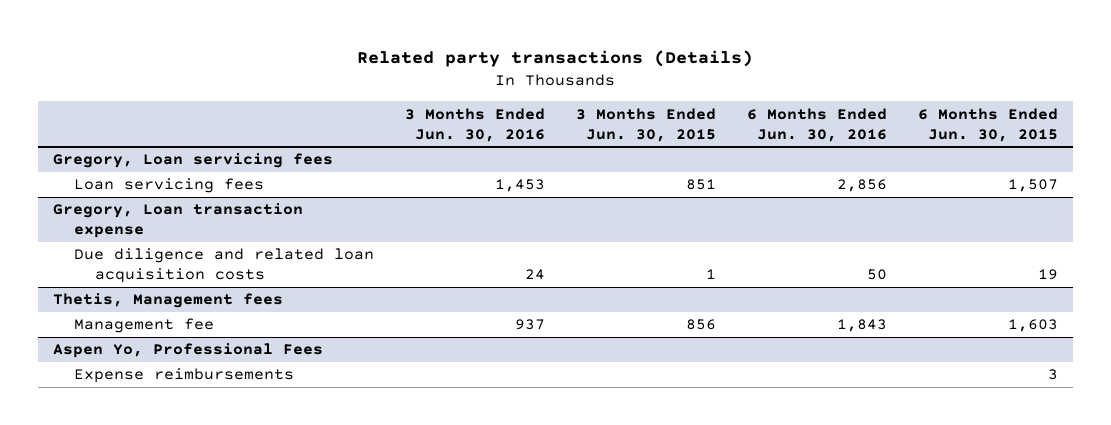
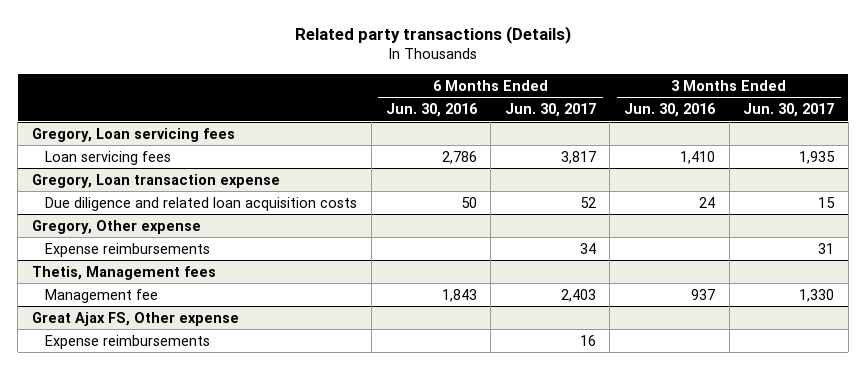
[575,107,716,142] 3 Months Ended Jun. 30, 2015 -> none
[917,107,1058,142] 6 Months Ended Jun. 30, 2015 -> none
none -> [504,102,596,117] Jun. 30, 2017
none -> [743,102,835,117] Jun. 30, 2017
[494,179,545,193] 1,453 -> [680,150,716,164] 1,410
[836,179,887,193] 2,856 -> [441,150,477,164] 2,786
none -> [31,219,201,234] Gregory, Other expense
none -> [45,242,211,257] Expense reimbursements
[53,343,324,359] Aspen Yo, Professional Fees -> none
none -> [31,311,239,326] Great Ajax FS, Other expense

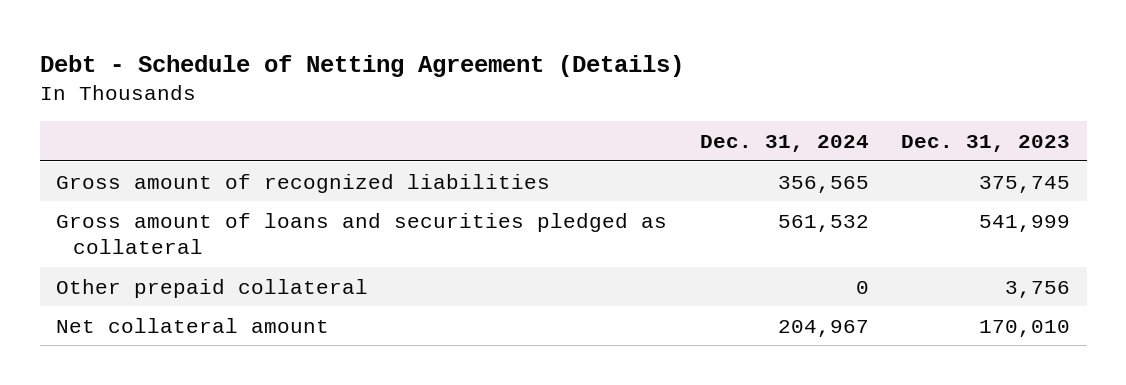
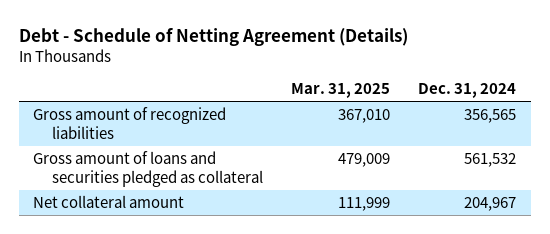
[901,134,1071,152] Dec. 31, 2023 -> none
none -> [291,83,391,99] Mar. 31, 2025
[56,278,369,298] Other prepaid collateral -> none

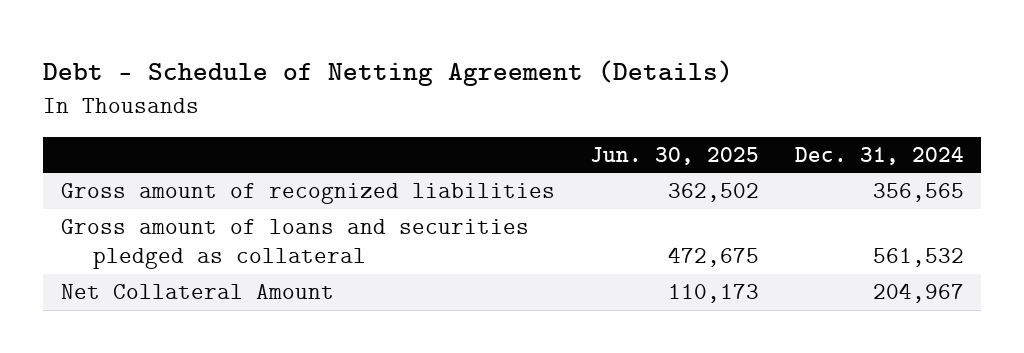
[291,83,391,99] Mar. 31, 2025 -> none
none -> [590,146,760,165] Jun. 30, 2025
[33,194,185,208] Net collateral amount -> [60,284,334,300] Net Collateral Amount

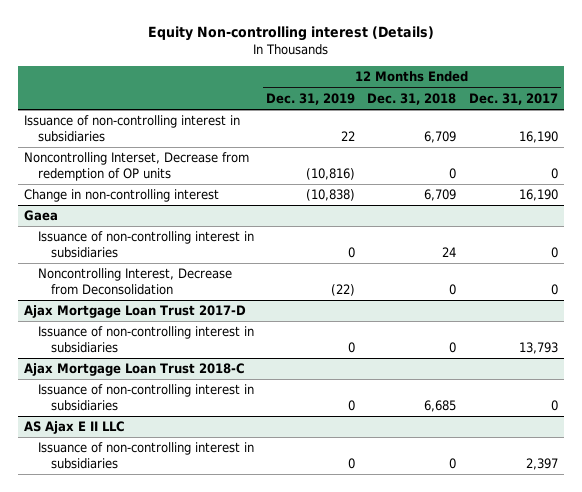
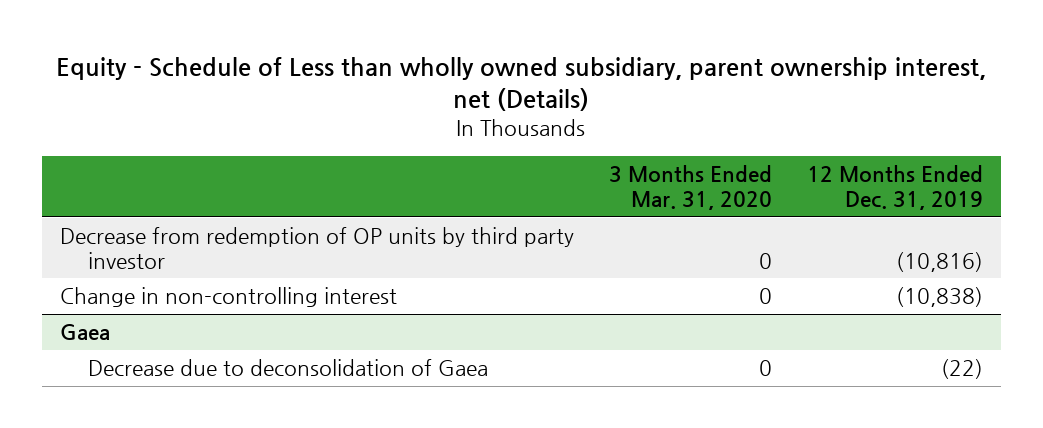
[147,26,434,42] Equity Non-controlling interest (Details) -> [56,56,987,112] Equity - Schedule of Less than wholly owned subsidiary, parent ownership interest, net (Details)
[367,92,457,105] Dec. 31, 2018 -> none
[468,92,558,105] Dec. 31, 2017 -> none
none -> [608,165,772,210] 3 Months Ended Mar. 31, 2020
[24,115,241,143] Issuance of non-controlling interest in subsidiaries -> none
[24,152,250,182] Noncontrolling Interset, Decrease from redemption of OP units -> [59,227,574,269] Decrease from redemption of OP units by third party investor
[37,231,254,259] Issuance of non-controlling interest in subsidiaries -> none
[24,305,247,319] Ajax Mortgage Loan Trust 2017-D -> none
[37,326,254,354] Issuance of non-controlling interest in subsidiaries -> none
[24,363,246,377] Ajax Mortgage Loan Trust 2018-C -> none
[37,384,254,412] Issuance of non-controlling interest in subsidiaries -> none
[24,421,126,435] AS Ajax E II LLC -> none
[37,442,254,470] Issuance of non-controlling interest in subsidiaries -> none
[37,268,232,296] Noncontrolling Interest, Decrease from Deconsolidation -> [87,359,488,377] Decrease due to deconsolidation of Gaea

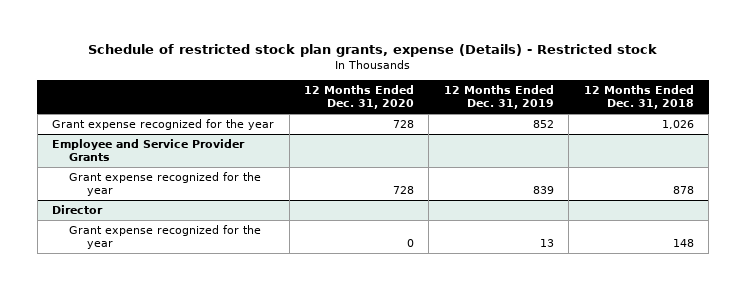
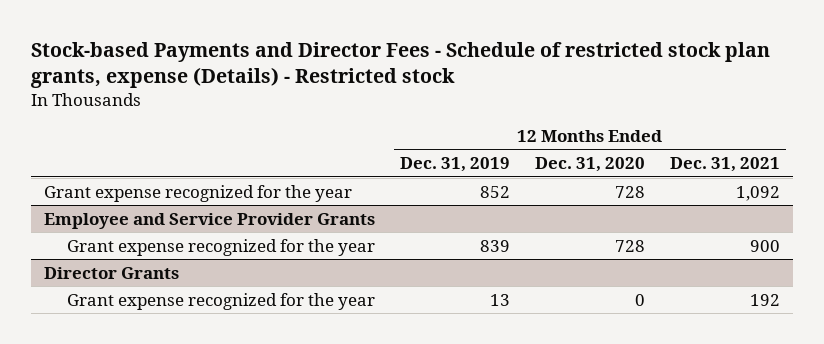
[87,44,657,58] Schedule of restricted stock plan grants, expense (Details) - Restricted stock -> [31,42,771,89] Stock-based Payments and Director Fees - Schedule of restricted stock plan grants, expense (Details) - Restricted stock
[583,85,694,110] 12 Months Ended Dec. 31, 2018 -> none
none -> [670,157,781,173] Dec. 31, 2021
[52,205,104,215] Director -> [43,266,179,279] Director Grants

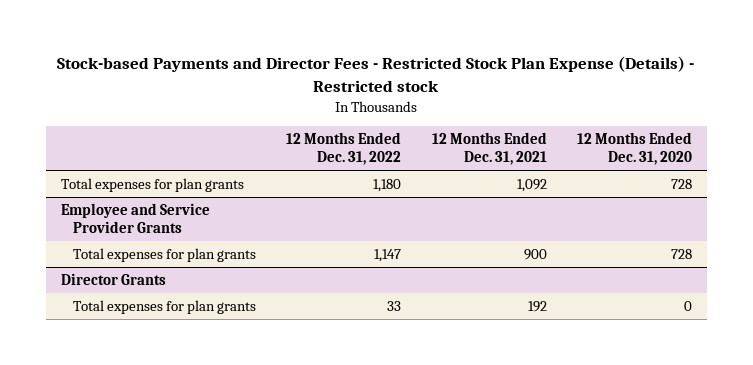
[31,42,771,89] Stock-based Payments and Director Fees - Schedule of restricted stock plan grants, expense (Details) - Restricted stock -> [57,55,695,92] Stock-based Payments and Director Fees - Restricted Stock Plan Expense (Details) - Restricted stock
[399,157,510,173] Dec. 31, 2019 -> none
none -> [286,132,402,166] 12 Months Ended Dec. 31, 2022
[43,184,352,202] Grant expense recognized for the year -> [60,178,244,193] Total expenses for plan grants
[66,238,375,256] Grant expense recognized for the year -> [72,248,256,263] Total expenses for plan grants
[66,292,375,310] Grant expense recognized for the year -> [72,300,256,315] Total expenses for plan grants

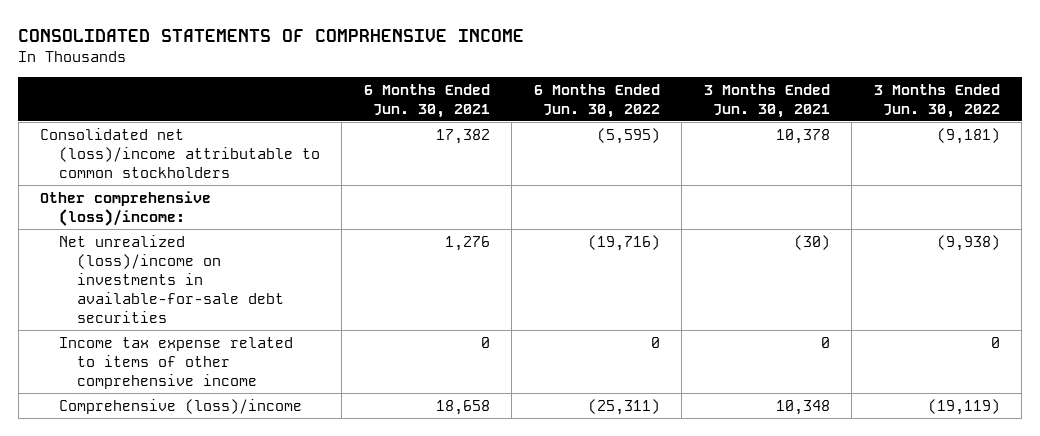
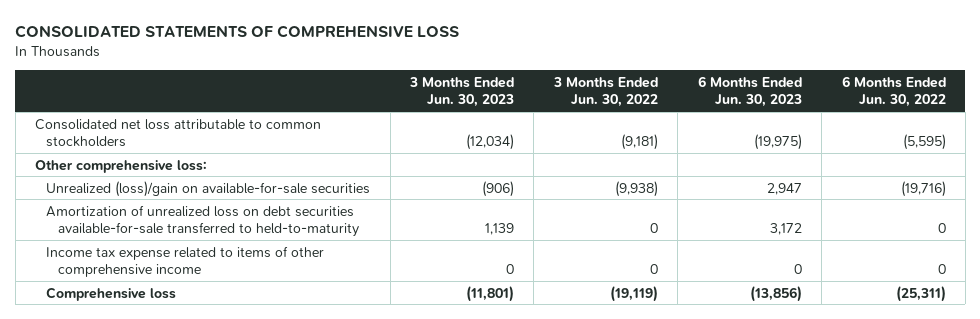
[18,28,525,42] CONSOLIDATED STATEMENTS OF COMPRHENSIVE INCOME -> [15,24,460,38] CONSOLIDATED STATEMENTS OF COMPREHENSIVE LOSS
[363,83,490,118] 6 Months Ended Jun. 30, 2021 -> none
[703,83,830,118] 3 Months Ended Jun. 30, 2021 -> none
none -> [409,76,515,108] 3 Months Ended Jun. 30, 2023
none -> [697,75,802,108] 6 Months Ended Jun. 30, 2023
[40,127,320,178] Consolidated net (loss)/income attributable to common stockholders -> [34,118,321,148] Consolidated net loss attributable to common stockholders
[40,190,212,226] Other comprehensive (loss)/income: -> [34,159,207,173] Other comprehensive loss:
[58,234,285,323] Net unrealized (loss)/income on investments in available-for-sale debt securities -> [46,180,371,197] Unrealized (loss)/gain on available-for-sale securities
none -> [46,204,359,238] Amortization of unrealized loss on debt securities available-for-sale transferred to held-to-maturity
[58,398,302,414] Comprehensive (loss)/income -> [46,286,177,301] Comprehensive loss

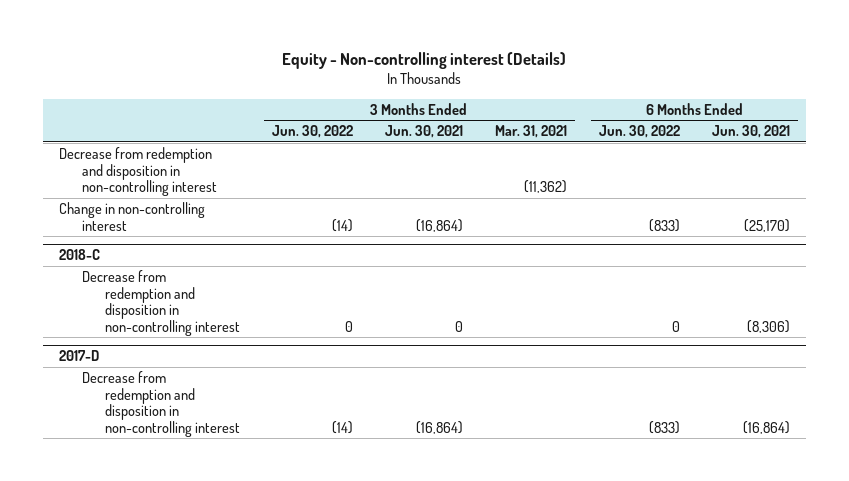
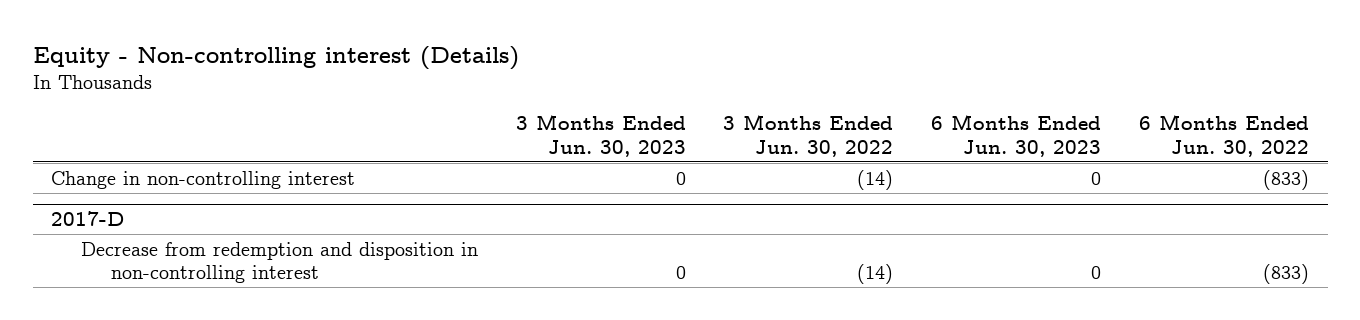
[384,125,463,139] Jun. 30, 2021 -> none
[495,125,568,139] Mar. 31, 2021 -> none
[712,125,791,139] Jun. 30, 2021 -> none
none -> [515,114,686,157] 3 Months Ended Jun. 30, 2023
none -> [931,114,1102,157] 6 Months Ended Jun. 30, 2023
[58,147,217,197] Decrease from redemption and disposition in non-controlling interest -> none
[58,249,100,261] 2018-C -> none
[81,270,240,336] Decrease from redemption and disposition in non-controlling interest -> none

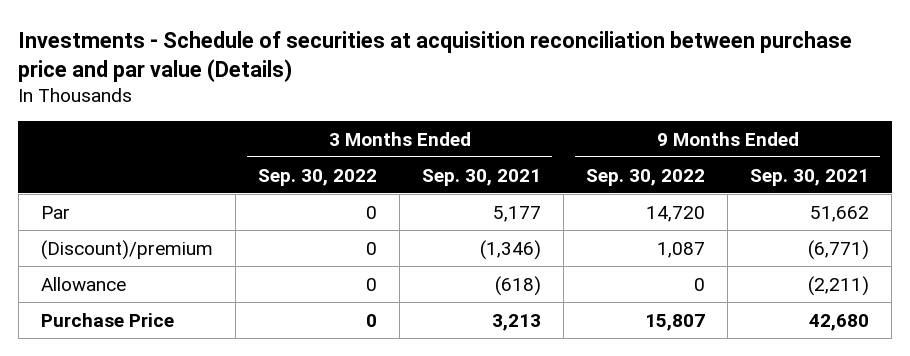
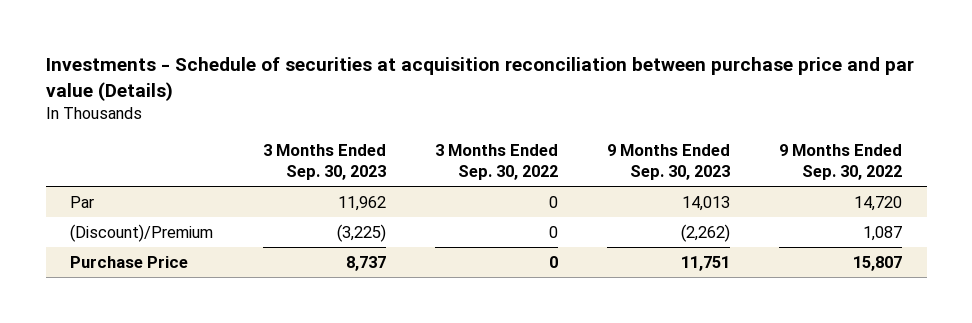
[422,168,542,186] Sep. 30, 2021 -> none
[750,168,870,186] Sep. 30, 2021 -> none
none -> [262,144,386,180] 3 Months Ended Sep. 30, 2023
none -> [606,144,730,180] 9 Months Ended Sep. 30, 2023
[40,276,126,291] Allowance -> none
[40,239,213,260] (Discount)/premium -> [70,223,214,242] (Discount)/Premium

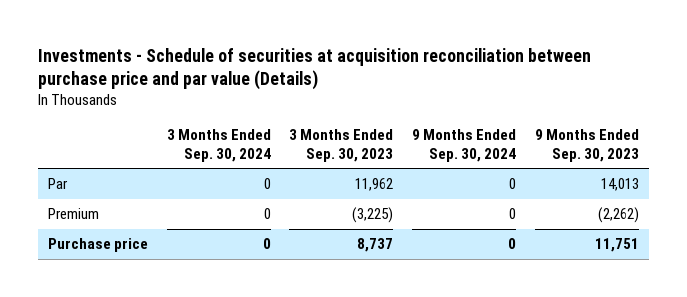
[434,144,558,180] 3 Months Ended Sep. 30, 2022 -> none
[779,144,903,180] 9 Months Ended Sep. 30, 2022 -> none
none -> [166,129,271,162] 3 Months Ended Sep. 30, 2024
none -> [412,129,517,162] 9 Months Ended Sep. 30, 2024
[70,223,214,242] (Discount)/Premium -> [47,208,99,220] Premium
[70,255,189,268] Purchase Price -> [47,238,148,253] Purchase price

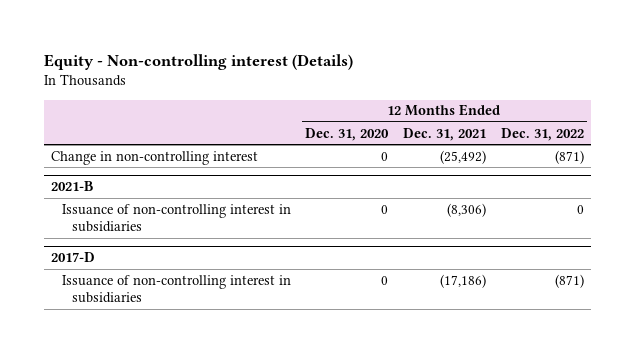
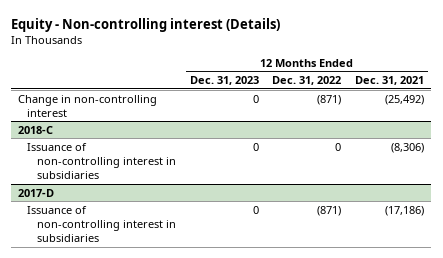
[305,127,390,141] Dec. 31, 2020 -> none
none -> [189,76,259,86] Dec. 31, 2023
[51,181,94,192] 2021-B -> [18,125,54,134] 2018-C

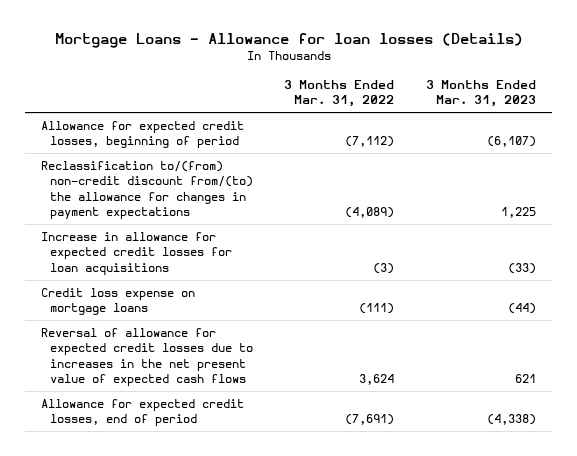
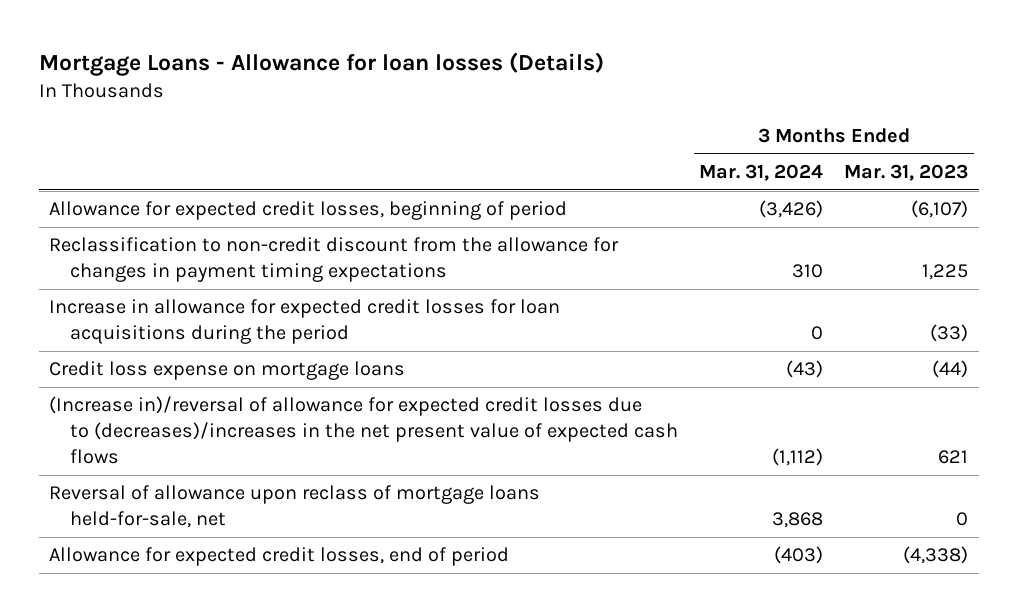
[284,79,395,108] 3 Months Ended Mar. 31, 2022 -> none
none -> [698,163,823,181] Mar. 31, 2024
[41,160,253,220] Reclassification to/(from) non-credit discount from/(to) the allowance for changes in payment expectations -> [49,237,620,283] Reclassification to non-credit discount from the allowance for changes in payment timing expectations
[41,231,232,275] Increase in allowance for expected credit losses for loan acquisitions -> [49,299,561,345] Increase in allowance for expected credit losses for loan acquisitions during the period
[41,327,253,387] Reversal of allowance for expected credit losses due to increases in the net present value of expected cash flows -> [49,396,678,464] (Increase in)/reversal of allowance for expected credit losses due to (decreases)/increases in the net present value of expected cash flows
none -> [49,485,541,529] Reversal of allowance upon reclass of mortgage loans held-for-sale, net

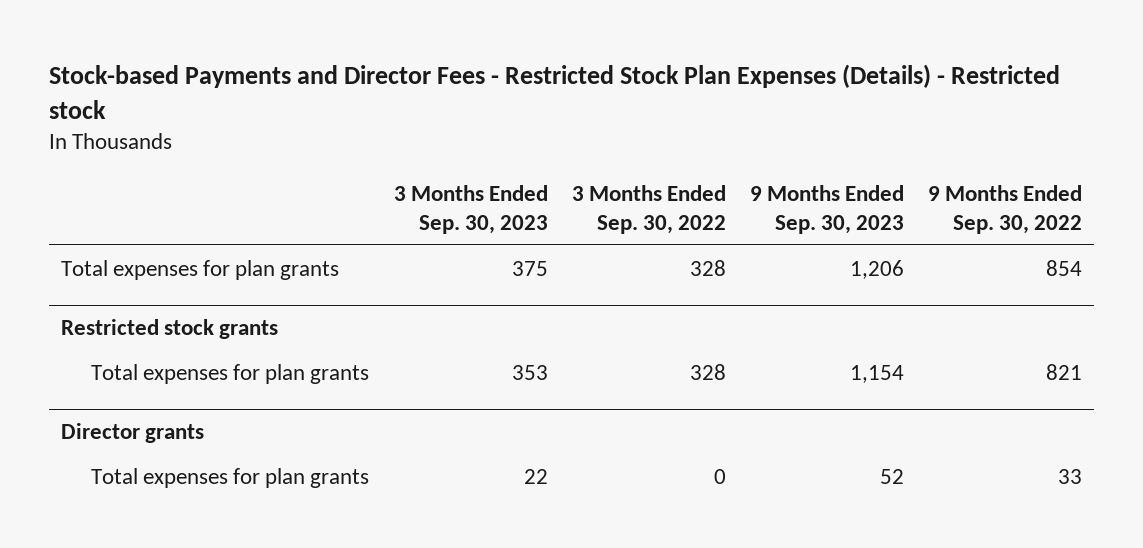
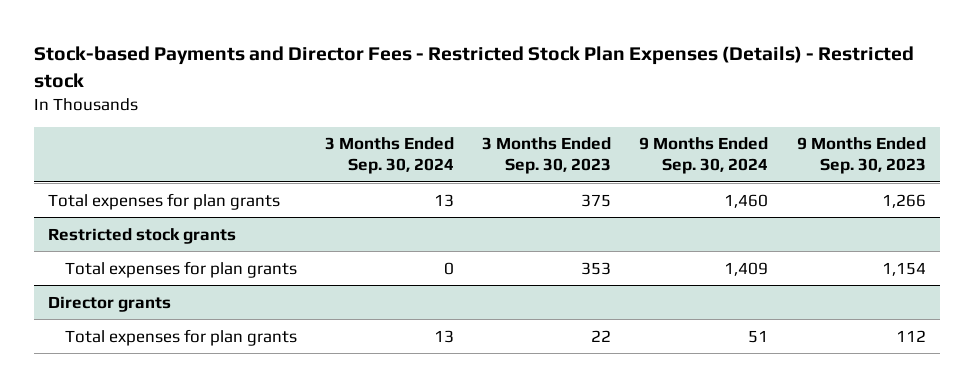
[571,185,726,234] 3 Months Ended Sep. 30, 2022 -> none
[927,185,1082,234] 9 Months Ended Sep. 30, 2022 -> none
none -> [325,137,455,175] 3 Months Ended Sep. 30, 2024
none -> [639,137,769,175] 9 Months Ended Sep. 30, 2024
[849,259,904,279] 1,206 -> [881,193,926,208] 1,266
[879,468,904,484] 52 -> [895,329,926,342] 112

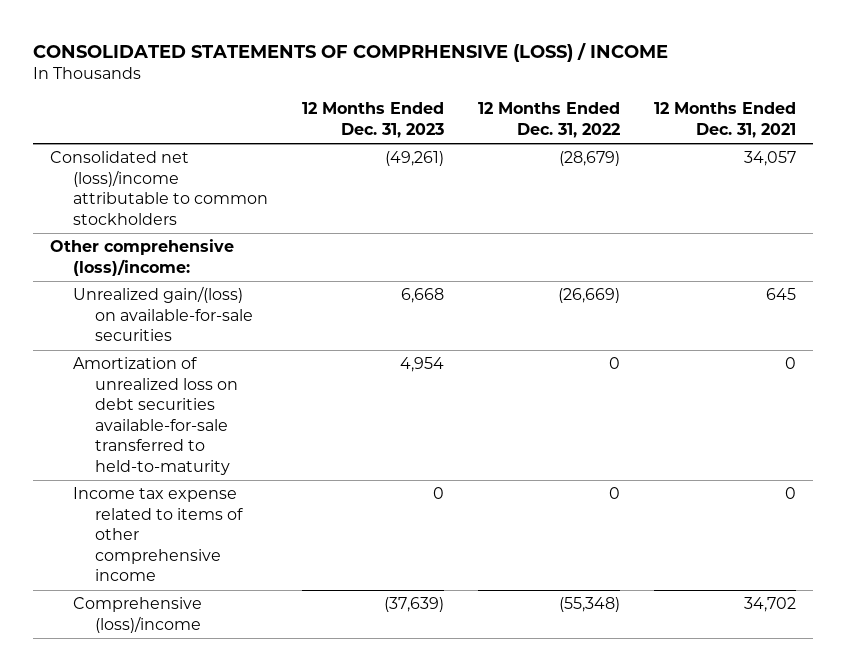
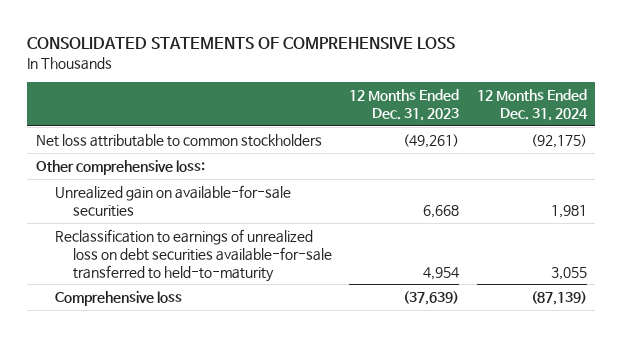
[33,42,669,62] CONSOLIDATED STATEMENTS OF COMPRHENSIVE (LOSS) / INCOME -> [27,37,456,50] CONSOLIDATED STATEMENTS OF COMPREHENSIVE LOSS
[478,102,621,138] 12 Months Ended Dec. 31, 2022 -> none
[654,102,797,138] 12 Months Ended Dec. 31, 2021 -> none
none -> [476,89,588,121] 12 Months Ended Dec. 31, 2024
[72,487,244,582] Income tax expense related to items of other comprehensive income -> none
[50,151,268,225] Consolidated net (loss)/income attributable to common stockholders -> [35,133,322,147] Net loss attributable to common stockholders
[50,239,235,276] Other comprehensive (loss)/income: -> [35,159,205,175] Other comprehensive loss:
[72,286,254,342] Unrealized gain/(loss) on available-for-sale securities -> [54,184,291,217] Unrealized gain on available-for-sale securities
[72,357,239,475] Amortization of unrealized loss on debt securities available-for-sale transferred to held-to-maturity -> [54,228,333,282] Reclassification to earnings of unrealized loss on debt securities available-for-sale transferred to held-to-maturity
[72,597,202,633] Comprehensive (loss)/income -> [54,290,182,306] Comprehensive loss

